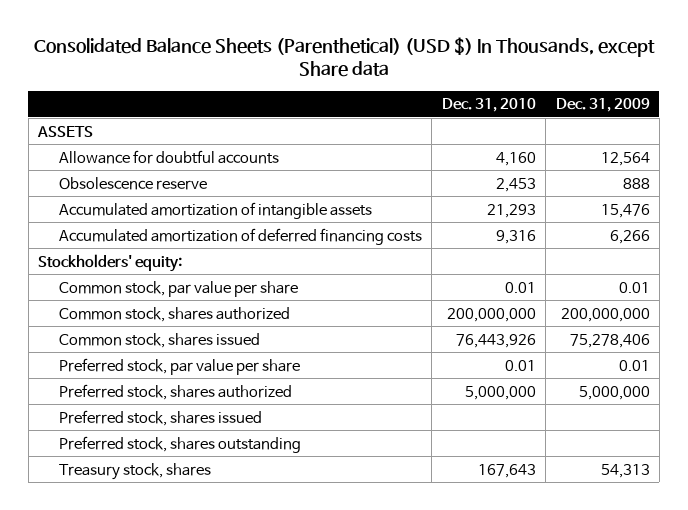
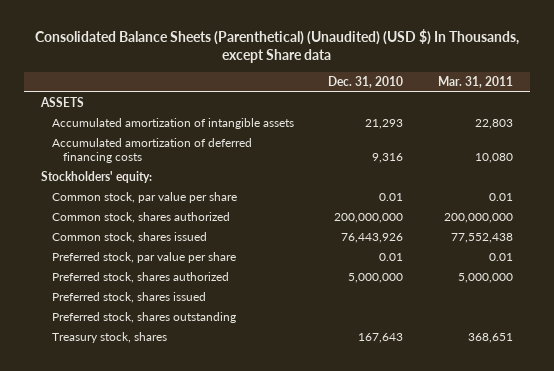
[33,36,655,78] Consolidated Balance Sheets (Parenthetical) (USD $) In Thousands, except Share data -> [34,29,519,64] Consolidated Balance Sheets (Parenthetical) (Unaudited) (USD $) In Thousands, except Share data
[555,98,650,113] Dec. 31, 2009 -> none
none -> [437,76,513,89] Mar. 31, 2011
[58,149,279,164] Allowance for doubtful accounts -> none
[58,176,207,190] Obsolescence reserve -> none

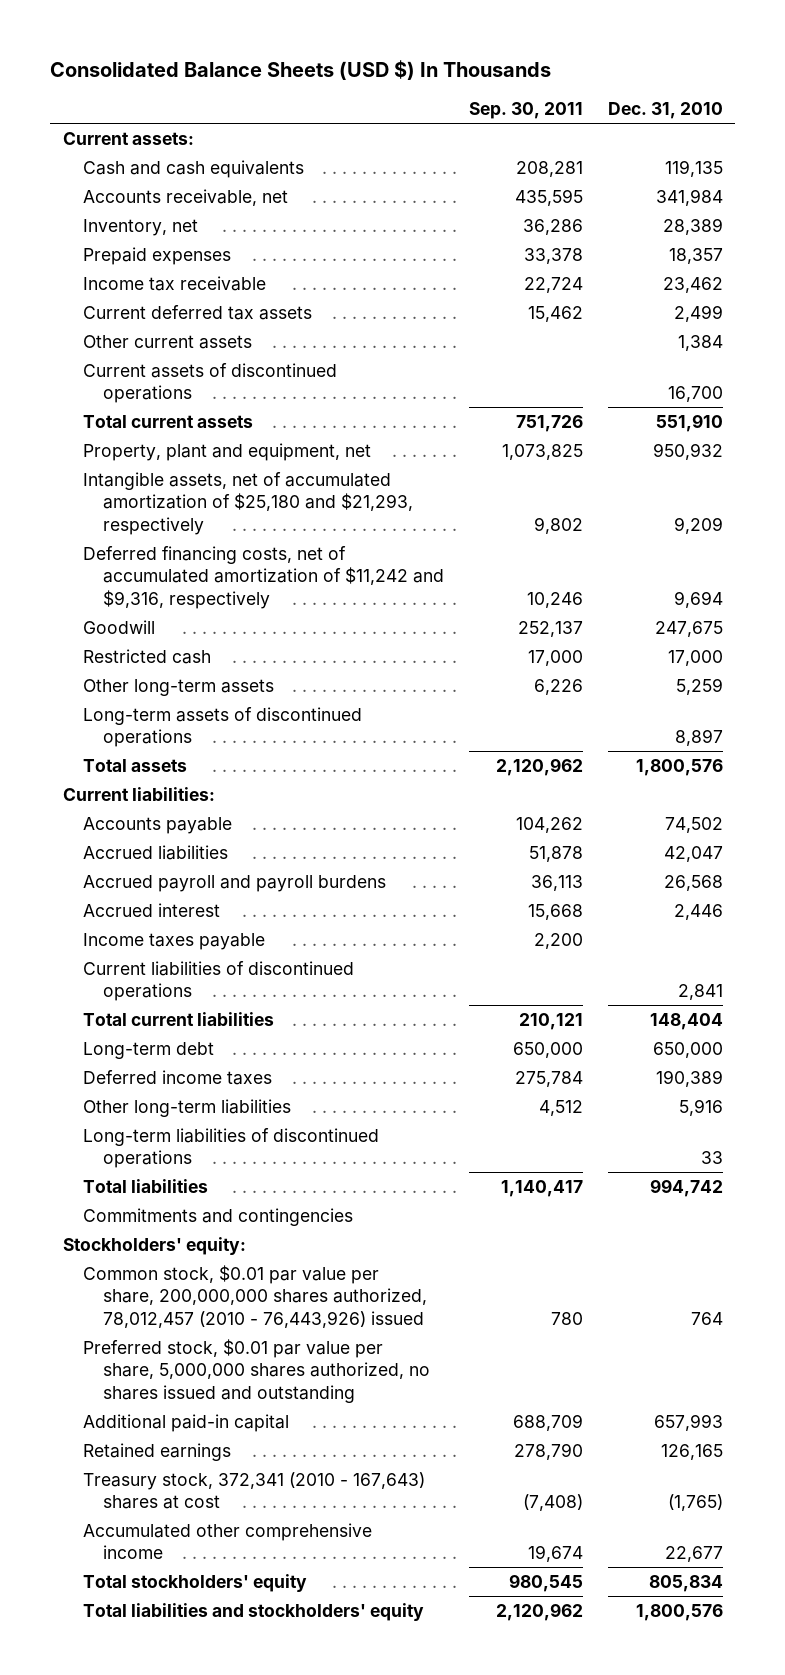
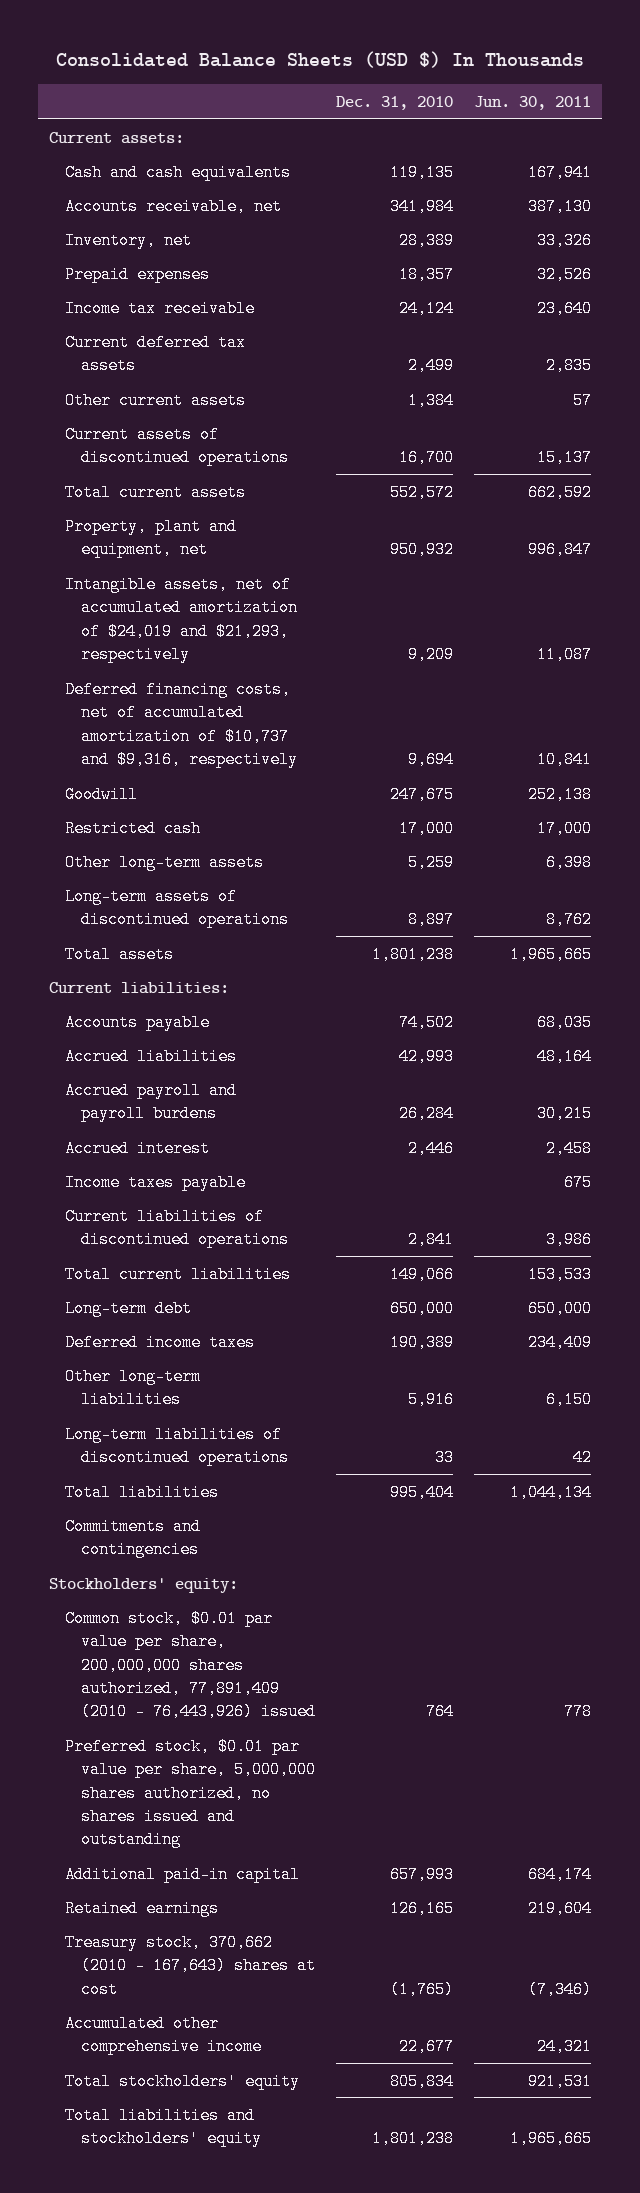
[469,102,584,120] Sep. 30, 2011 -> none
none -> [474,95,592,110] Jun. 30, 2011
[662,276,723,293] 23,462 -> [399,299,455,317] 24,124
[655,413,723,432] 551,910 -> [390,483,455,501] 552,572
[82,471,414,535] Intangible assets, net of accumulated amortization of $25,180 and $21,293, respectively -> [64,575,299,663] Intangible assets, net of accumulated amortization of $24,019 and $21,293, respectively
[82,545,445,609] Deferred financing costs, net of accumulated amortization of $11,242 and $9,316, respectively -> [64,680,299,768] Deferred financing costs, net of accumulated amortization of $10,737 and $9,316, respectively
[635,758,723,776] 1,800,576 -> [372,945,455,963] 1,801,238
[663,845,723,862] 42,047 -> [399,1047,455,1065] 42,993
[663,874,723,891] 26,568 -> [399,1105,455,1123] 26,284
[649,1012,723,1030] 148,404 -> [390,1265,455,1283] 149,066
[649,1178,723,1197] 994,742 -> [390,1483,455,1501] 995,404
[82,1264,428,1328] Common stock, $0.01 par value per share, 200,000,000 shares authorized, 78,012,457 (2010 - 76,443,926) issued -> [64,1609,317,1721] Common stock, $0.01 par value per share, 200,000,000 shares authorized, 77,891,409 (2010 - 76,443,926) issued
[82,1471,425,1510] Treasury stock, 372,341 (2010 - 167,643) shares at cost -> [64,1933,317,1998] Treasury stock, 370,662 (2010 - 167,643) shares at cost
[635,1603,723,1621] 1,800,576 -> [372,2130,455,2148] 1,801,238

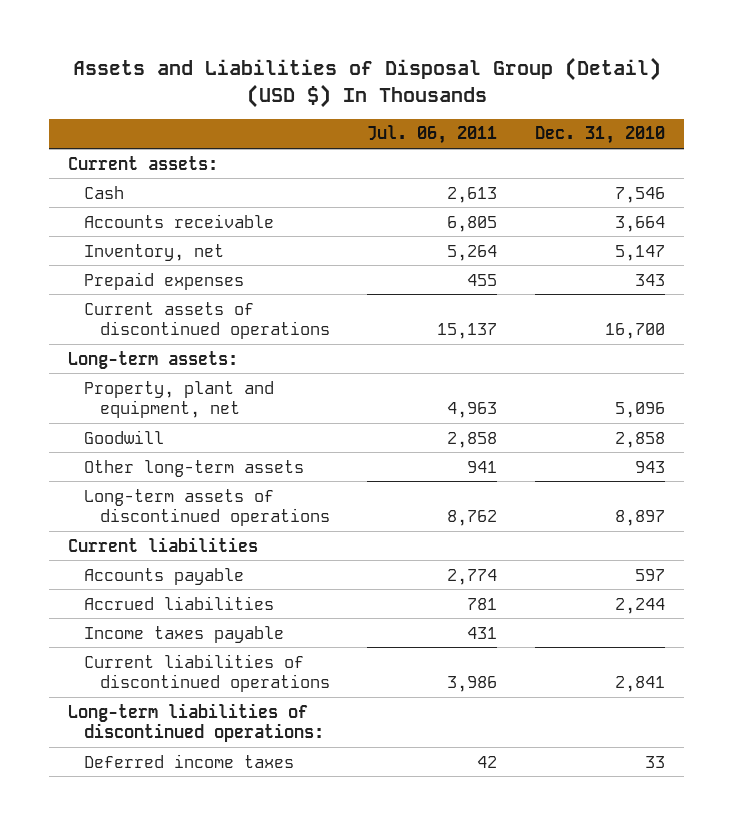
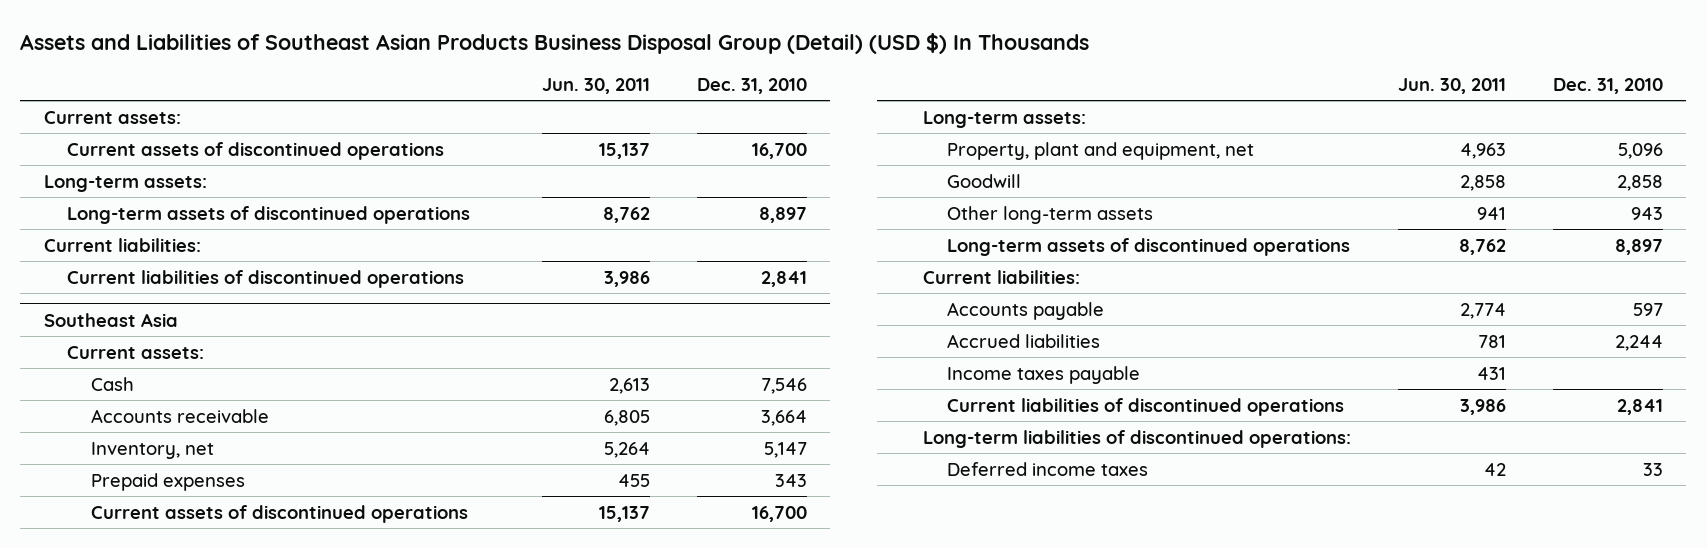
[72,57,661,108] Assets and Liabilities of Disposal Group (Detail) (USD $) In Thousands -> [20,32,1090,54] Assets and Liabilities of Southeast Asian Products Business Disposal Group (Detail) (USD $) In Thousands
[367,125,498,145] Jul. 06, 2011 -> none
none -> [541,77,650,94] Jun. 30, 2011
none -> [67,141,445,160] Current assets of discontinued operations
none -> [43,174,207,192] Long-term assets:
none -> [67,205,471,224] Long-term assets of discontinued operations
none -> [43,237,201,252] Current liabilities:
none -> [67,269,465,288] Current liabilities of discontinued operations
none -> [43,312,178,327] Southeast Asia
none -> [67,345,205,359] Current assets:
[68,536,259,552] Current liabilities -> [923,269,1081,284] Current liabilities:

